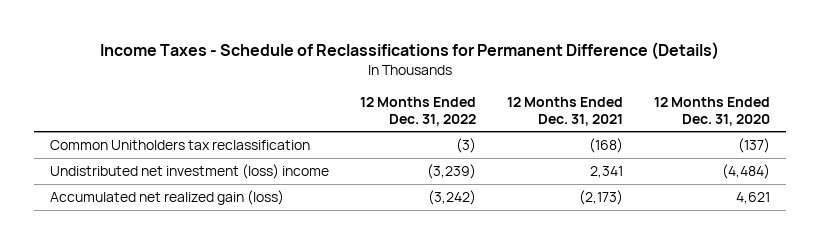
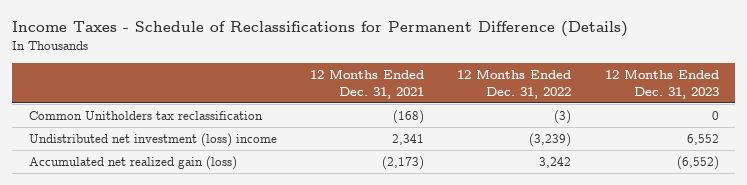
[654,96,771,126] 12 Months Ended Dec. 31, 2020 -> none
none -> [604,68,719,99] 12 Months Ended Dec. 31, 2023
[427,189,476,205] (3,242) -> [539,156,572,168] 3,242

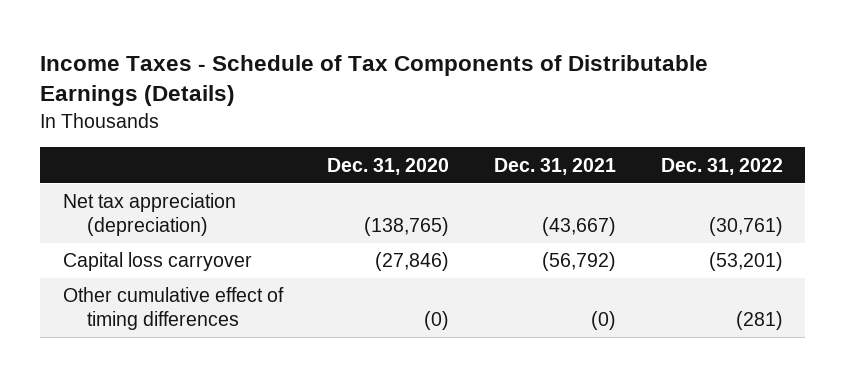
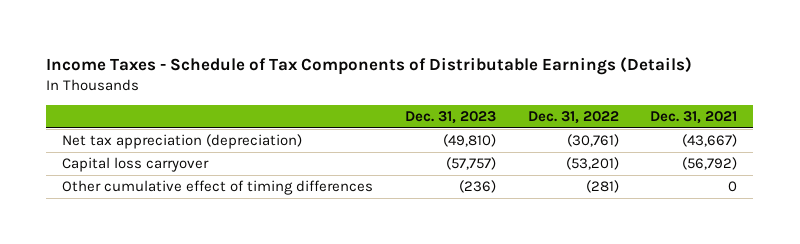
[327,157,450,175] Dec. 31, 2020 -> none
none -> [404,110,496,124] Dec. 31, 2023
[591,311,617,331] (0) -> [728,181,738,193] 0

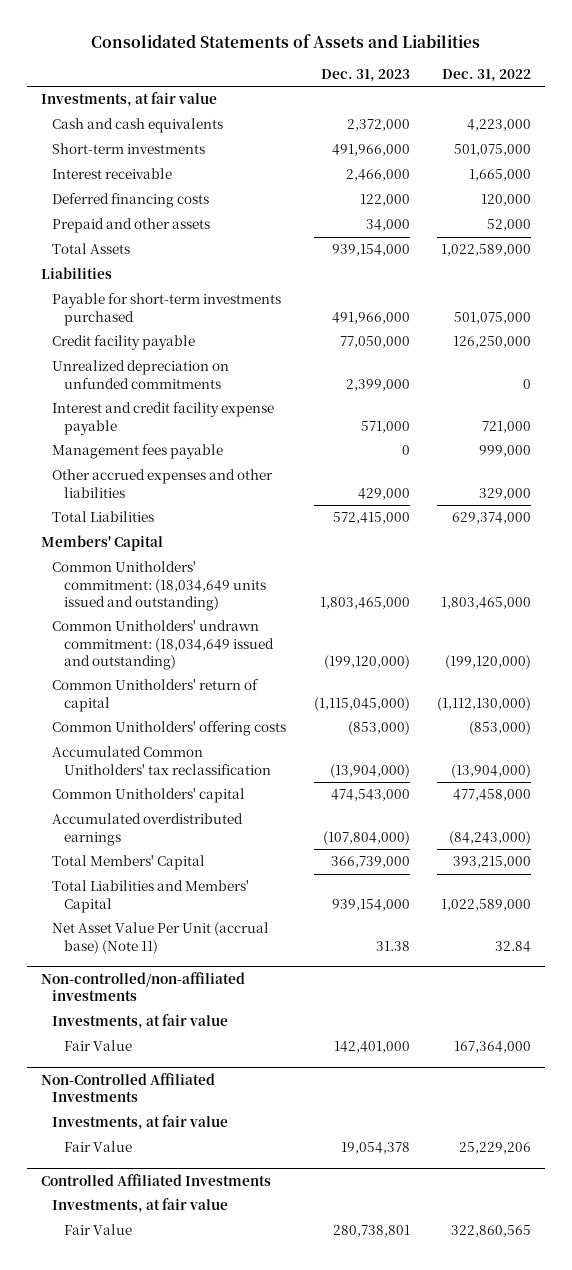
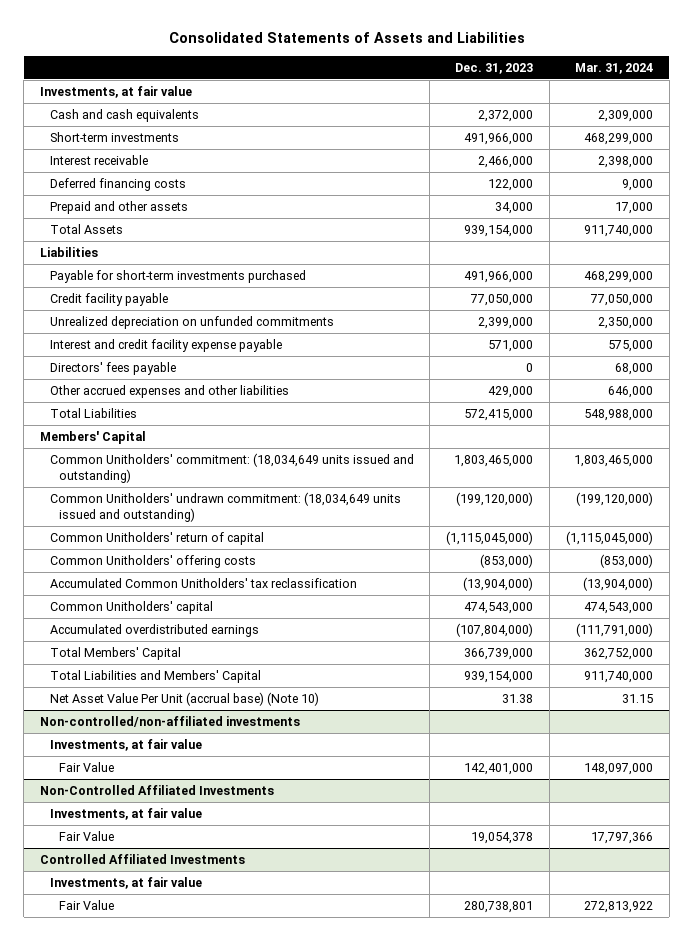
[442,69,532,83] Dec. 31, 2022 -> none
none -> [575,62,654,74] Mar. 31, 2024
[52,444,224,460] Management fees payable -> [49,361,176,375] Directors' fees payable
[52,620,274,670] Common Unitholders' undrawn commitment: (18,034,649 issued and outstanding) -> [49,491,401,523] Common Unitholders' undrawn commitment: (18,034,649 units issued and outstanding)
[52,922,270,954] Net Asset Value Per Unit (accrual base) (Note 11) -> [49,691,319,706] Net Asset Value Per Unit (accrual base) (Note 10)

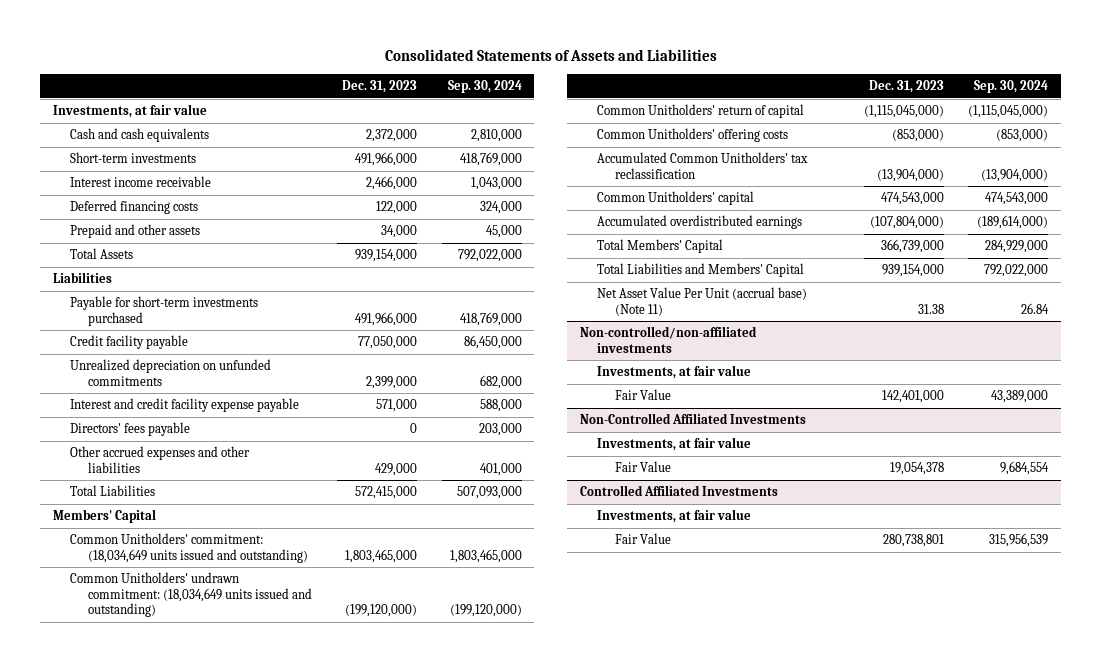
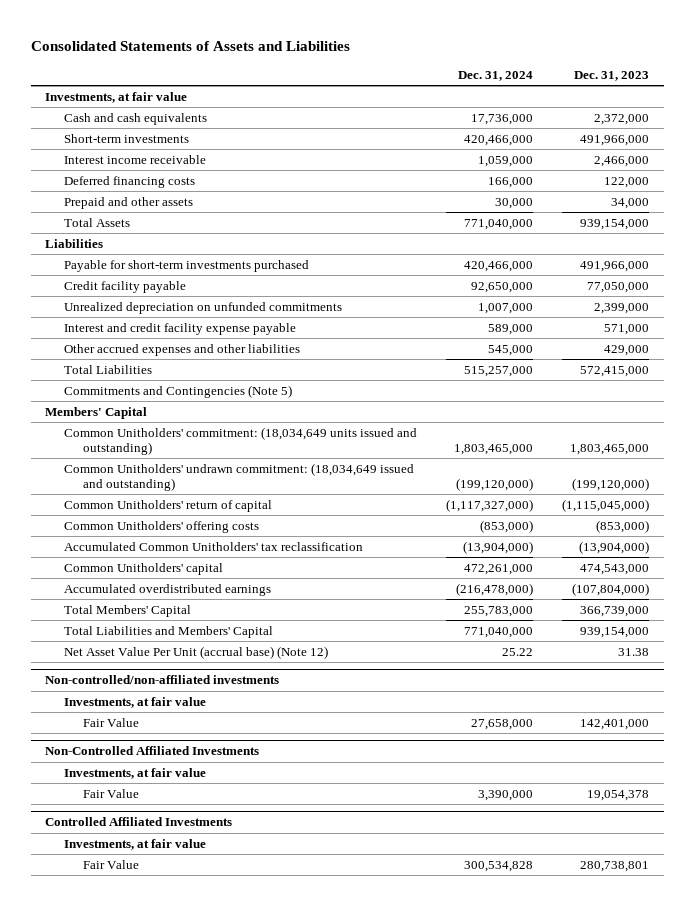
[447,80,522,94] Sep. 30, 2024 -> none
none -> [458,70,534,81] Dec. 31, 2024
[70,422,191,437] Directors' fees payable -> none
none -> [64,384,293,398] Commitments and Contingencies (Note 5)
[70,572,312,618] Common Unitholders' undrawn commitment: (18,034,649 units issued and outstanding) -> [64,462,415,491] Common Unitholders' undrawn commitment: (18,034,649 issued and outstanding)
[597,287,808,316] Net Asset Value Per Unit (accrual base) (Note 11) -> [64,645,329,659] Net Asset Value Per Unit (accrual base) (Note 12)

